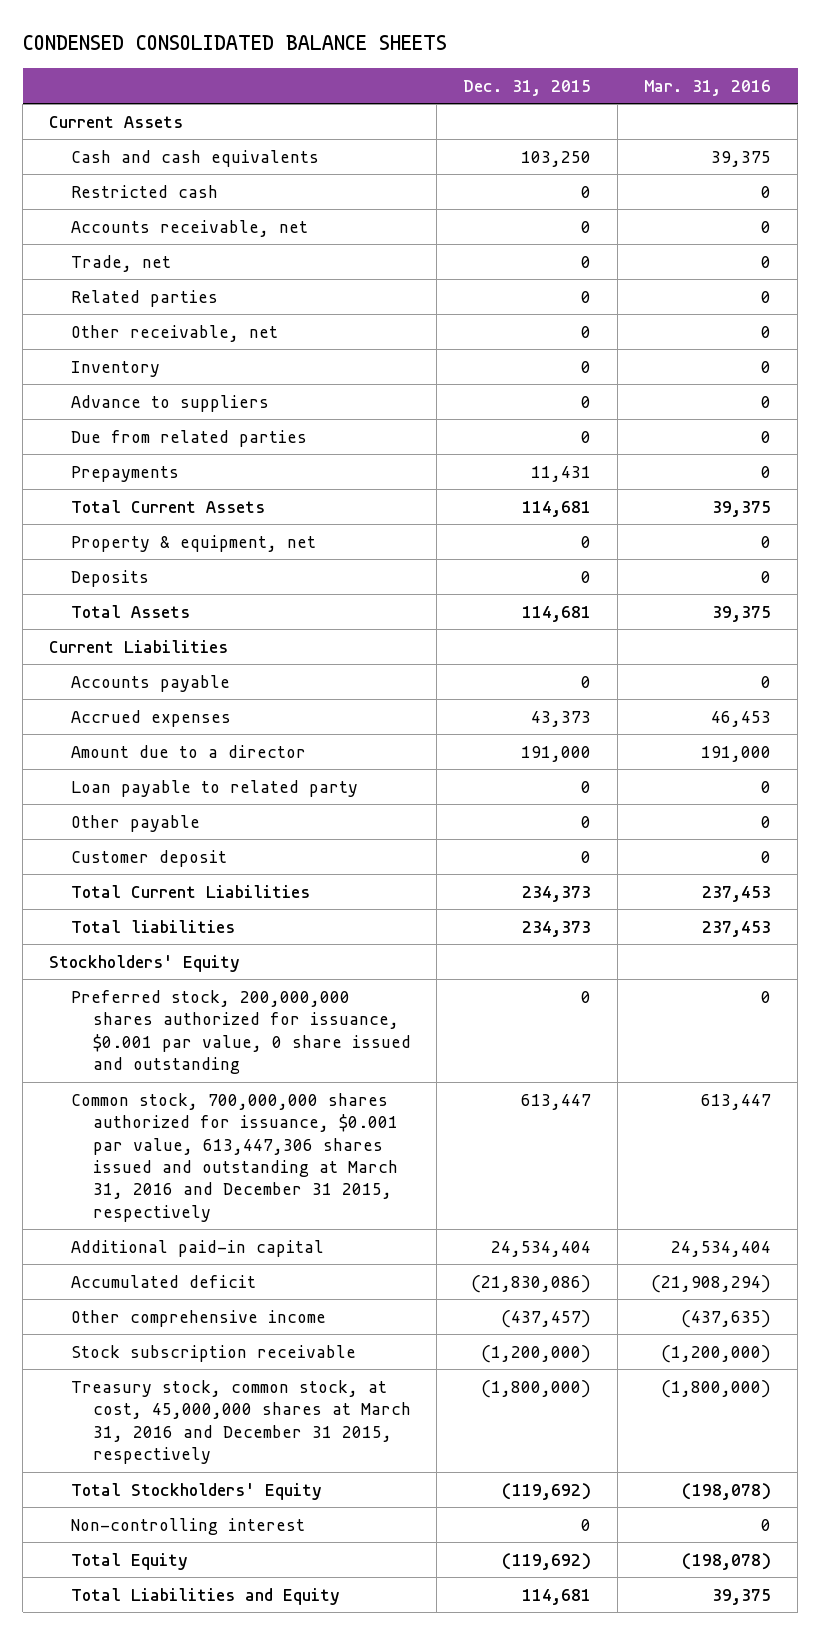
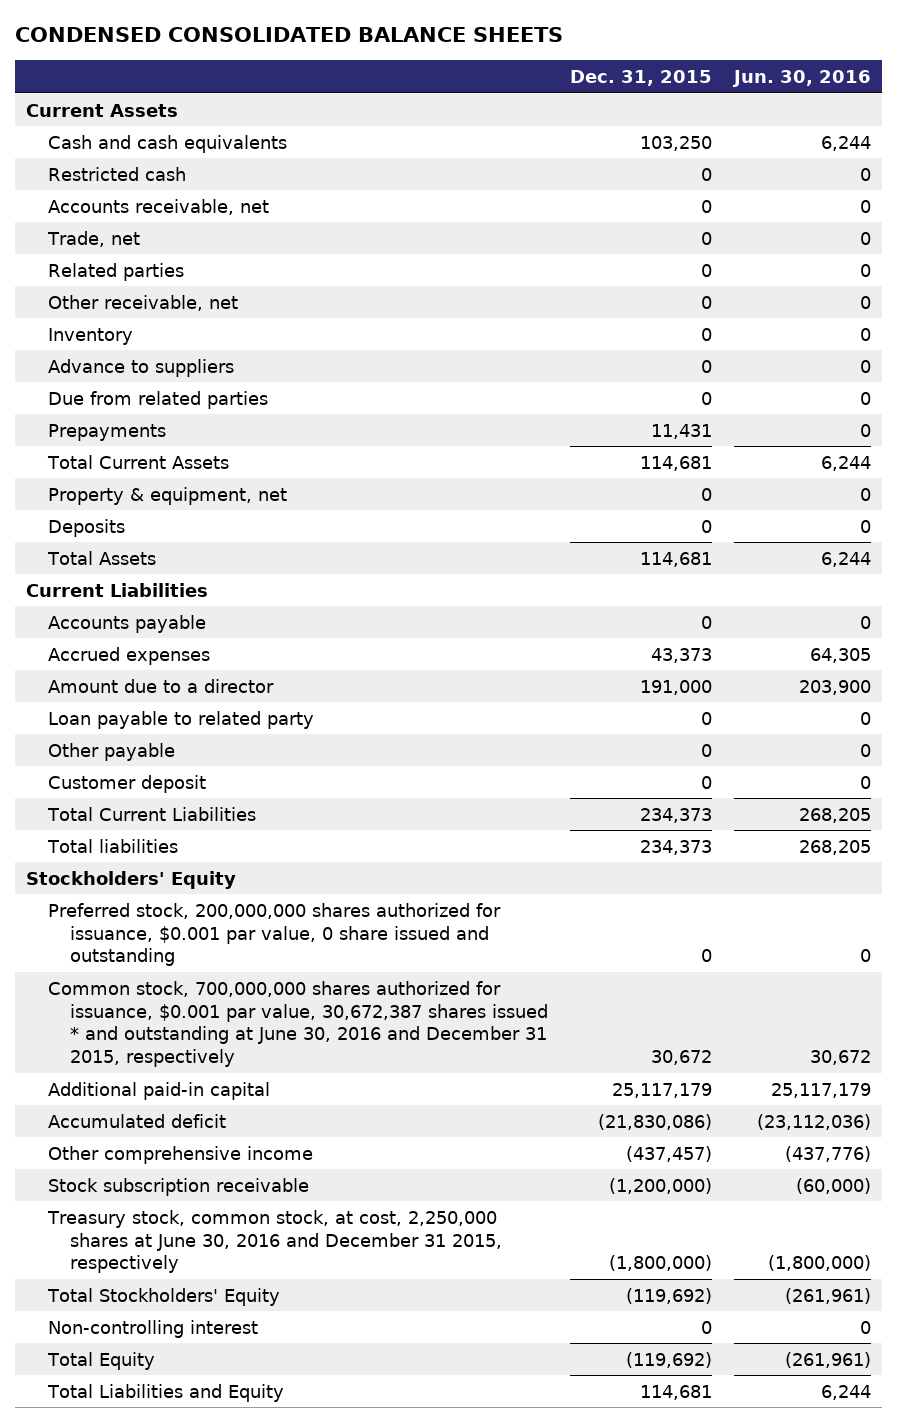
[644,79,772,96] Mar. 31, 2016 -> none
none -> [732,69,872,87] Jun. 30, 2016
[70,1092,398,1222] Common stock, 700,000,000 shares authorized for issuance, $0.001 par value, 613,447,306 shares issued and outstanding at March 31, 2016 and December 31 2015, respectively -> [47,980,549,1068] Common stock, 700,000,000 shares authorized for issuance, $0.001 par value, 30,672,387 shares issued * and outstanding at June 30, 2016 and December 31 2015, respectively
[521,1093,592,1110] 613,447 -> [651,1050,713,1066] 30,672
[491,1240,592,1257] 24,534,404 -> [612,1082,713,1098] 25,117,179
[70,1379,411,1465] Treasury stock, common stock, at cost, 45,000,000 shares at March 31, 2016 and December 31 2015, respectively -> [46,1209,503,1274] Treasury stock, common stock, at cost, 2,250,000 shares at June 30, 2016 and December 31 2015, respectively

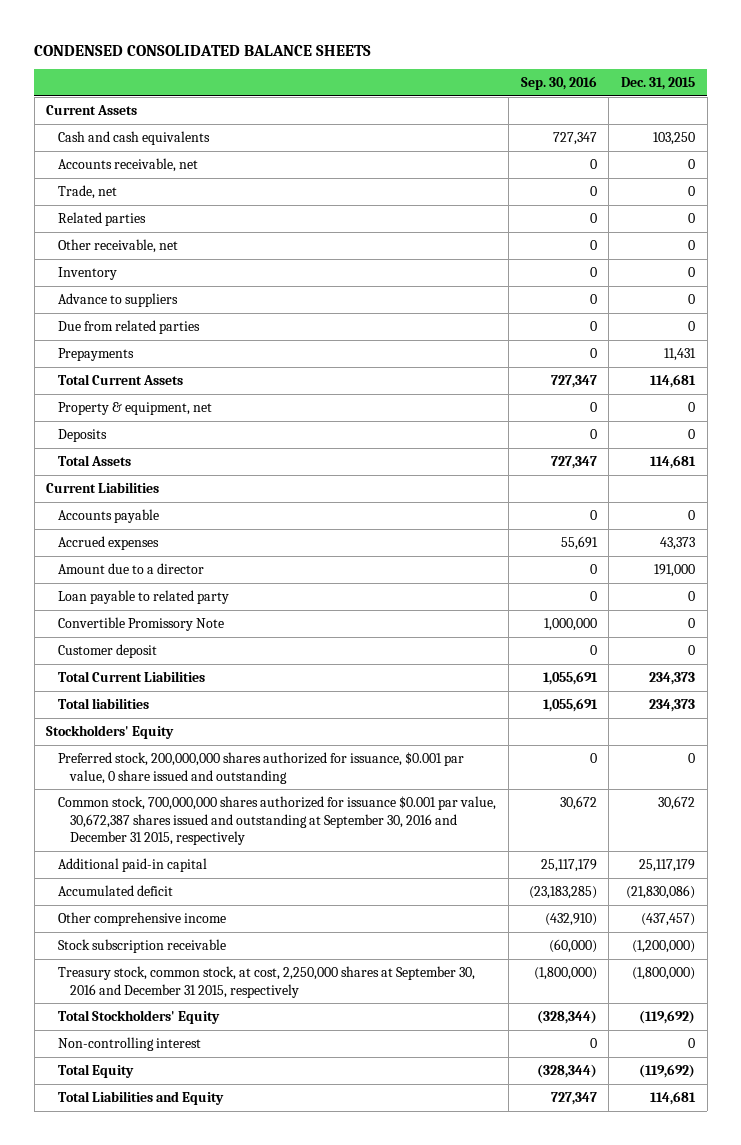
[732,69,872,87] Jun. 30, 2016 -> none
none -> [520,76,597,91] Sep. 30, 2016
[47,166,186,181] Restricted cash -> none
[47,742,175,761] Other payable -> none
none -> [58,616,225,631] Convertible Promissory Note
[47,980,549,1068] Common stock, 700,000,000 shares authorized for issuance, $0.001 par value, 30,672,387 shares issued * and outstanding at June 30, 2016 and December 31 2015, respectively -> [58,795,497,846] Common stock, 700,000,000 shares authorized for issuance $0.001 par value, 30,672,387 shares issued and outstanding at September 30, 2016 and December 31 2015, respectively
[46,1209,503,1274] Treasury stock, common stock, at cost, 2,250,000 shares at June 30, 2016 and December 31 2015, respectively -> [58,965,476,998] Treasury stock, common stock, at cost, 2,250,000 shares at September 30, 2016 and December 31 2015, respectively

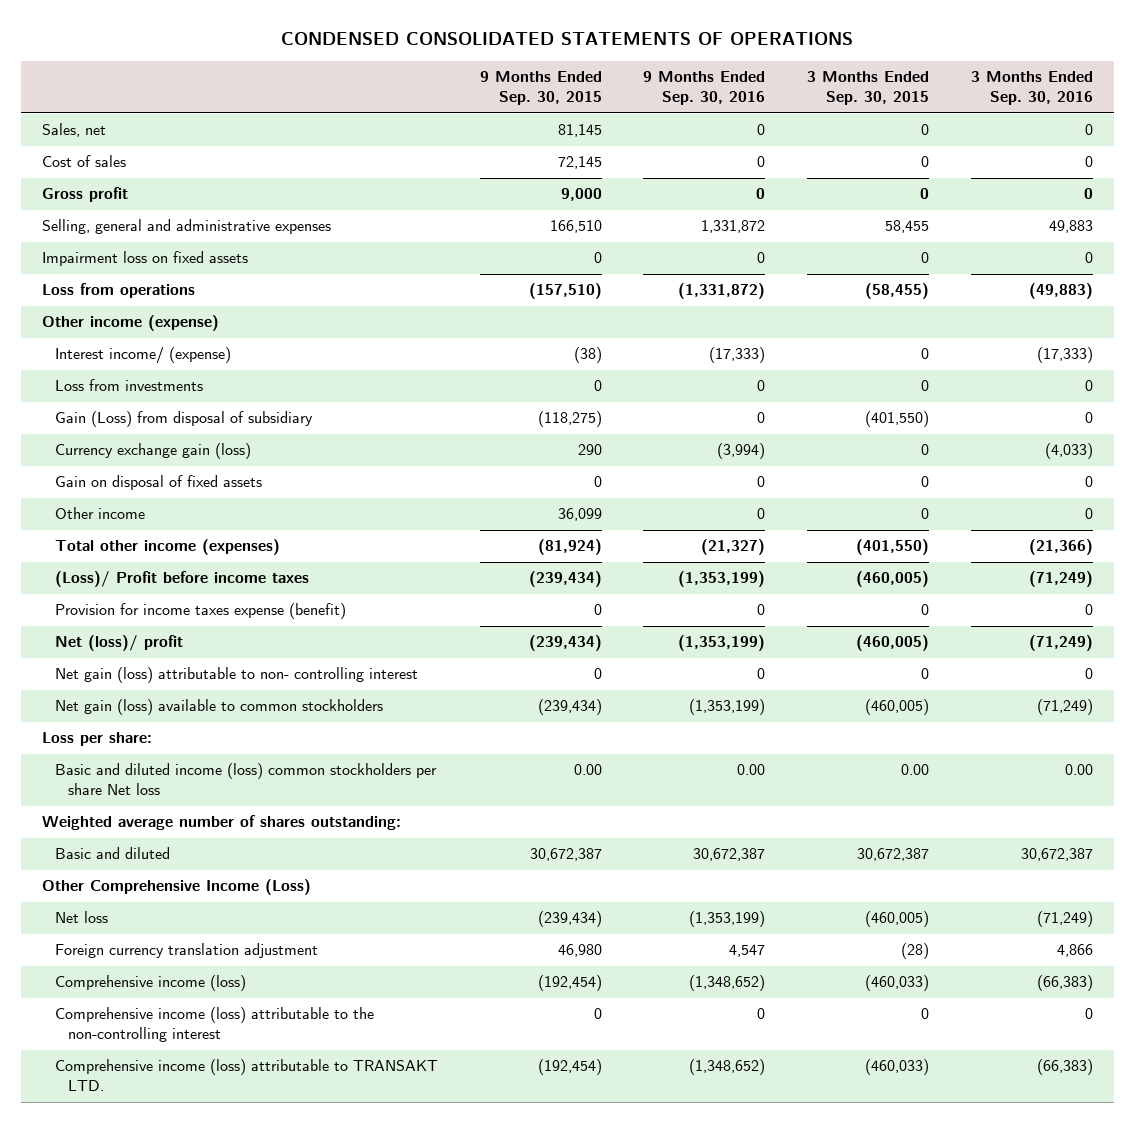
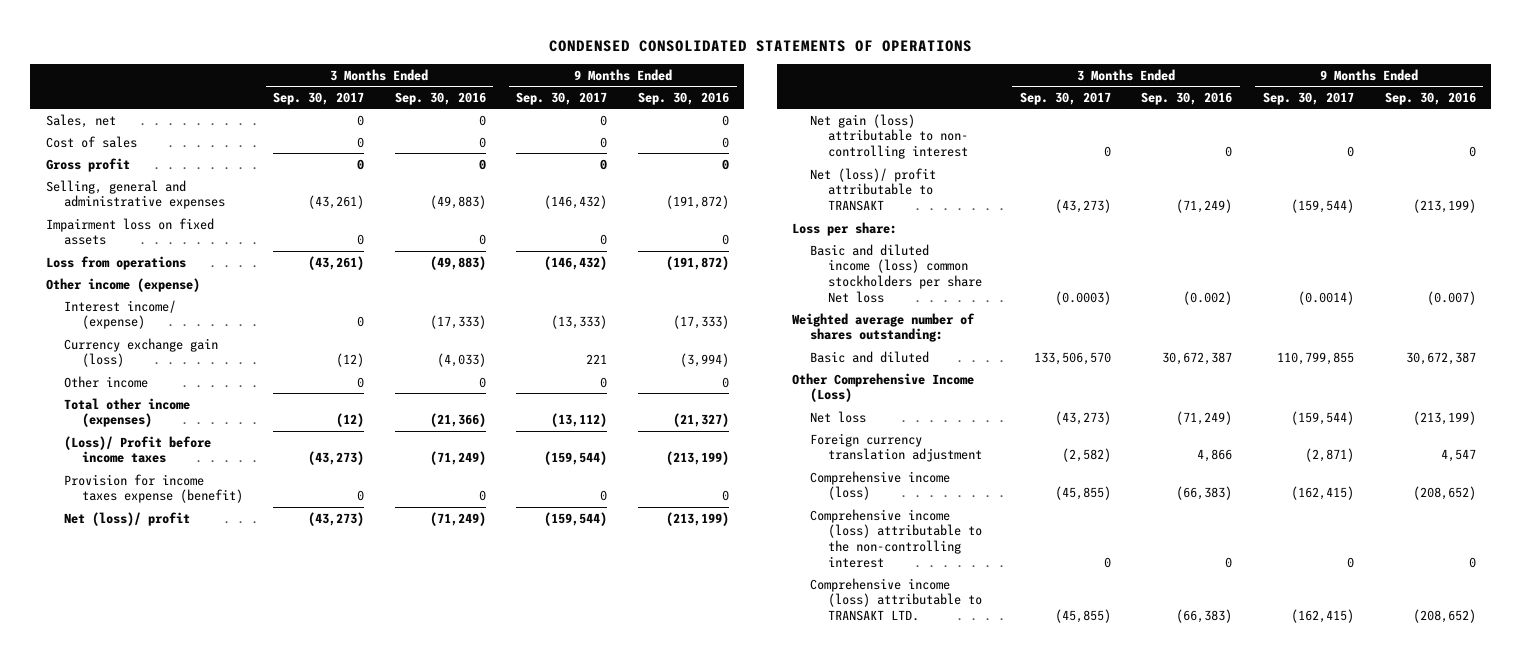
[479,71,602,106] 9 Months Ended Sep. 30, 2015 -> none
[807,71,930,106] 3 Months Ended Sep. 30, 2015 -> none
none -> [273,91,365,105] Sep. 30, 2017
none -> [516,91,608,105] Sep. 30, 2017
[701,220,766,234] 1,331,872 -> [665,195,729,210] (191,872)
[1048,220,1093,234] 49,883 -> [429,195,486,210] (49,883)
[678,283,766,300] (1,331,872) -> [665,255,729,270] (191,872)
[55,379,204,392] Loss from investments -> none
[55,411,314,428] Gain (Loss) from disposal of subsidiary -> none
[55,475,263,491] Gain on disposal of fixed assets -> none
[678,571,766,588] (1,353,199) -> [665,451,729,466] (213,199)
[678,635,766,652] (1,353,199) -> [665,511,729,526] (213,199)
[55,699,384,716] Net gain (loss) available to common stockholders -> [810,167,937,212] Net (loss)/ profit attributable to TRANSAKT
[689,699,766,716] (1,353,199) -> [1412,199,1476,214] (213,199)
[737,764,766,776] 0.00 -> [1426,290,1476,305] (0.007)
[1064,764,1093,776] 0.00 -> [1183,290,1233,305] (0.002)
[689,911,766,928] (1,353,199) -> [1412,410,1476,425] (213,199)
[689,975,766,992] (1,348,652) -> [1412,486,1476,501] (208,652)
[689,1059,766,1076] (1,348,652) -> [1412,609,1476,624] (208,652)

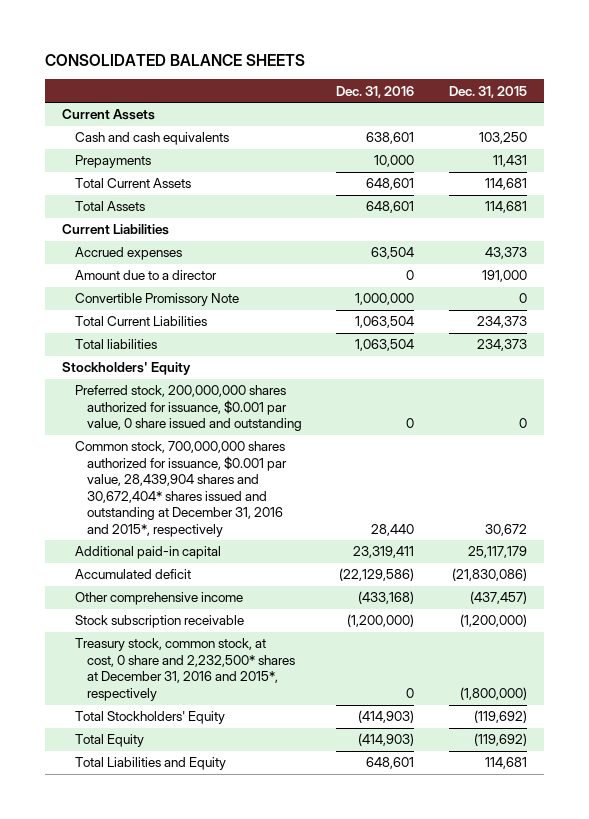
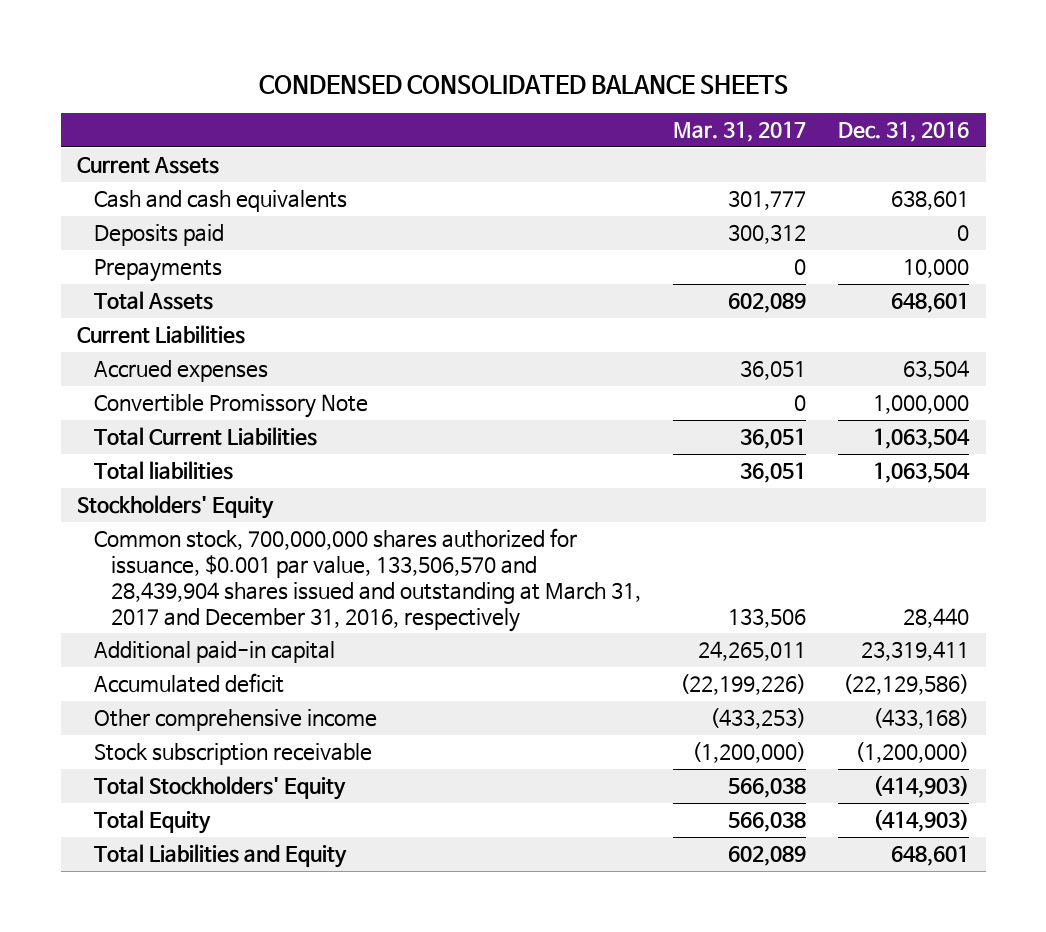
[45,53,306,66] CONSOLIDATED BALANCE SHEETS -> [259,74,789,94] CONDENSED CONSOLIDATED BALANCE SHEETS
[448,85,527,98] Dec. 31, 2015 -> none
none -> [673,121,807,143] Mar. 31, 2017
none -> [93,224,224,247] Deposits paid
[74,178,191,189] Total Current Assets -> none
[74,270,217,281] Amount due to a director -> none
[74,385,303,432] Preferred stock, 200,000,000 shares authorized for issuance, $0.001 par value, 0 share issued and outstanding -> none
[74,441,288,537] Common stock, 700,000,000 shares authorized for issuance, $0.001 par value, 28,439,904 shares and 30,672,404* shares issued and outstanding at December 31, 2016 and 2015*, respectively -> [93,528,641,632] Common stock, 700,000,000 shares authorized for issuance, $0.001 par value, 133,506,570 and 28,439,904 shares issued and outstanding at March 31, 2017 and December 31, 2016, respectively
[74,638,296,701] Treasury stock, common stock, at cost, 0 share and 2,232,500* shares at December 31, 2016 and 2015*, respectively -> none

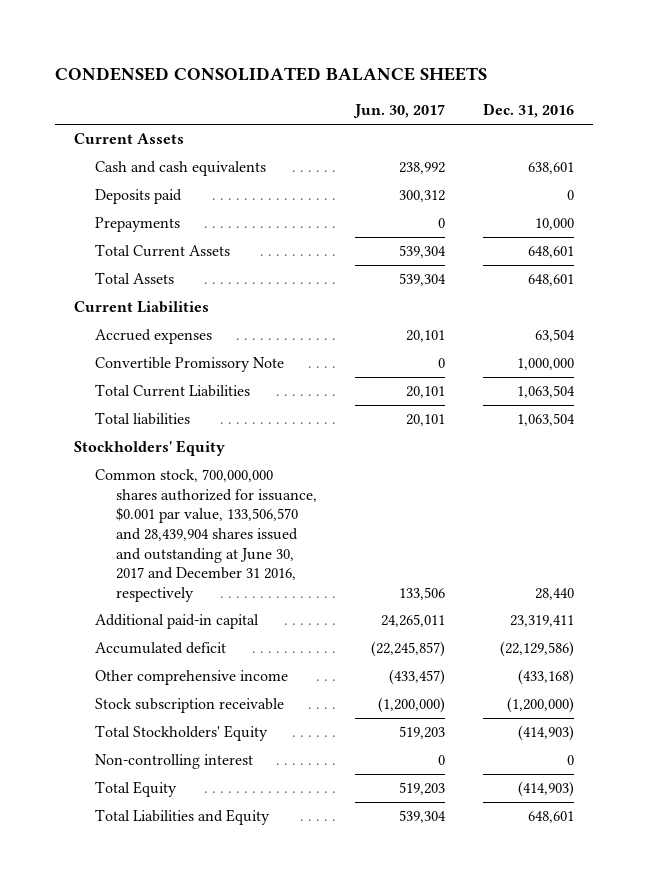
[673,121,807,143] Mar. 31, 2017 -> none
none -> [352,104,445,119] Jun. 30, 2017
none -> [94,244,230,258] Total Current Assets
[93,528,641,632] Common stock, 700,000,000 shares authorized for issuance, $0.001 par value, 133,506,570 and 28,439,904 shares issued and outstanding at March 31, 2017 and December 31, 2016, respectively -> [94,469,317,602] Common stock, 700,000,000 shares authorized for issuance, $0.001 par value, 133,506,570 and 28,439,904 shares issued and outstanding at June 30, 2017 and December 31 2016, respectively
none -> [94,754,253,770] Non-controlling interest

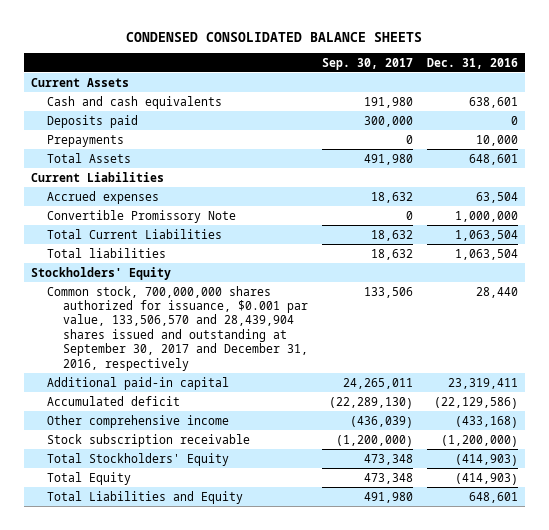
[352,104,445,119] Jun. 30, 2017 -> none
none -> [321,57,413,70] Sep. 30, 2017
[94,244,230,258] Total Current Assets -> none
[94,469,317,602] Common stock, 700,000,000 shares authorized for issuance, $0.001 par value, 133,506,570 and 28,439,904 shares issued and outstanding at June 30, 2017 and December 31 2016, respectively -> [46,285,308,371] Common stock, 700,000,000 shares authorized for issuance, $0.001 par value, 133,506,570 and 28,439,904 shares issued and outstanding at September 30, 2017 and December 31, 2016, respectively
[94,754,253,770] Non-controlling interest -> none

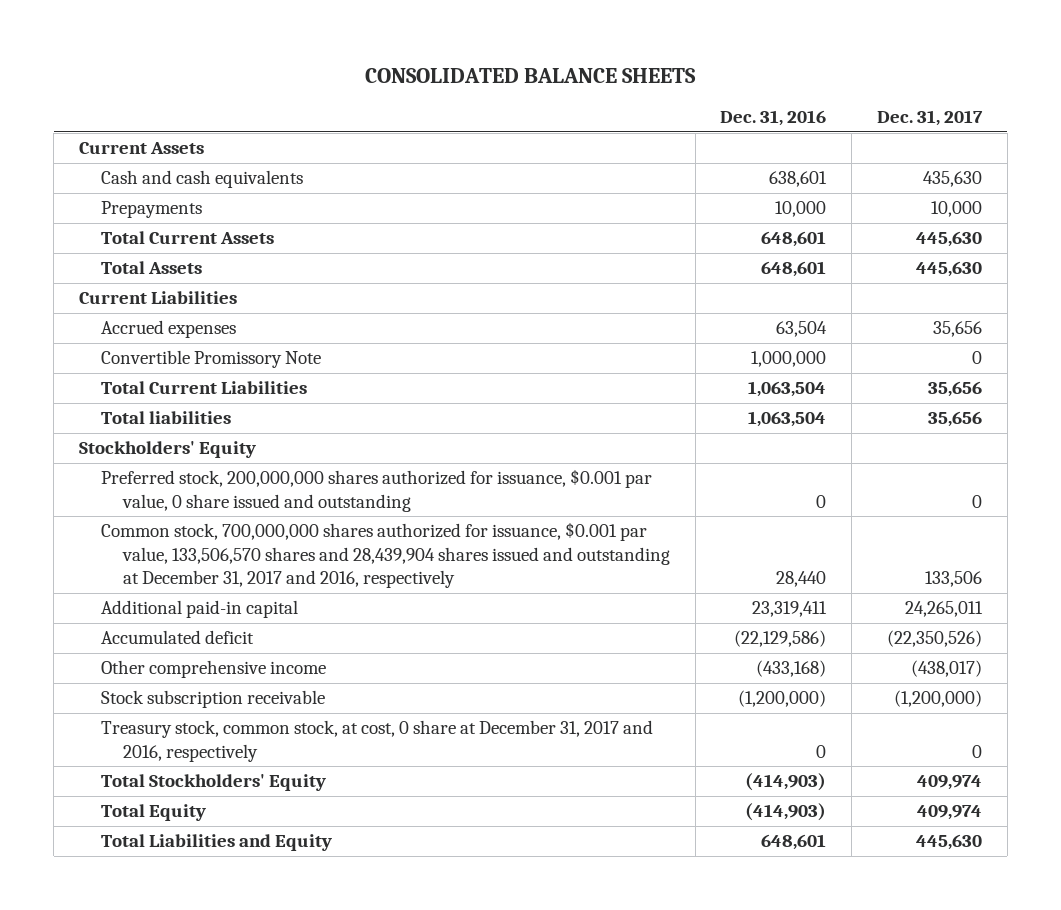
[126,31,423,42] CONDENSED CONSOLIDATED BALANCE SHEETS -> [365,67,697,83] CONSOLIDATED BALANCE SHEETS
[321,57,413,70] Sep. 30, 2017 -> none
none -> [876,110,983,127] Dec. 31, 2017
[46,114,138,128] Deposits paid -> none
none -> [100,231,274,245] Total Current Assets
none -> [100,469,652,512] Preferred stock, 200,000,000 shares authorized for issuance, $0.001 par value, 0 share issued and outstanding
[46,285,308,371] Common stock, 700,000,000 shares authorized for issuance, $0.001 par value, 133,506,570 and 28,439,904 shares issued and outstanding at September 30, 2017 and December 31, 2016, respectively -> [100,522,670,589] Common stock, 700,000,000 shares authorized for issuance, $0.001 par value, 133,506,570 shares and 28,439,904 shares issued and outstanding at December 31, 2017 and 2016, respectively
none -> [100,720,653,762] Treasury stock, common stock, at cost, 0 share at December 31, 2017 and 2016, respectively

